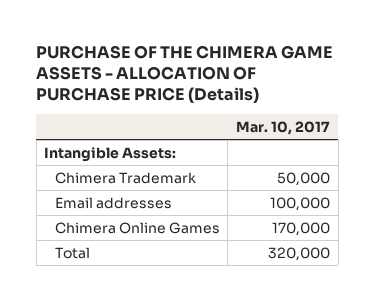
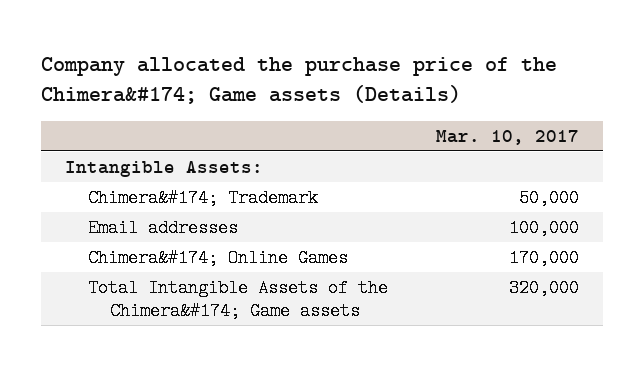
[36,44,334,104] PURCHASE OF THE CHIMERA GAME ASSETS - ALLOCATION OF PURCHASE PRICE (Details) -> [40,57,557,105] Company allocated the purchase price of the Chimera&#174; Game assets (Details)
[54,171,196,184] Chimera Trademark -> [87,188,318,207] Chimera&#174; Trademark
[54,246,90,259] Total -> none
[54,221,220,234] Chimera Online Games -> [87,248,348,267] Chimera&#174; Online Games
none -> [87,278,388,321] Total Intangible Assets of the Chimera&#174; Game assets

